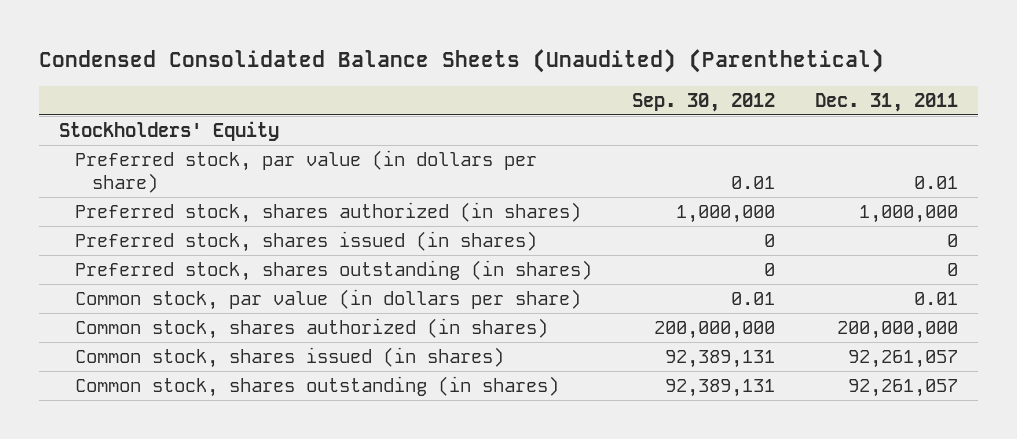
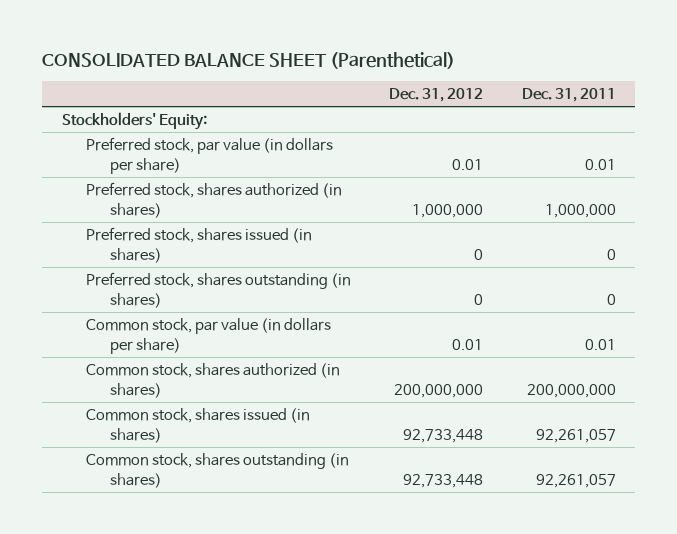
[38,49,884,74] Condensed Consolidated Balance Sheets (Unaudited) (Parenthetical) -> [42,51,456,69] CONSOLIDATED BALANCE SHEET (Parenthetical)
[632,92,776,112] Sep. 30, 2012 -> none
none -> [389,88,484,103] Dec. 31, 2012
[58,120,279,141] Stockholders' Equity -> [61,112,207,131] Stockholders' Equity:

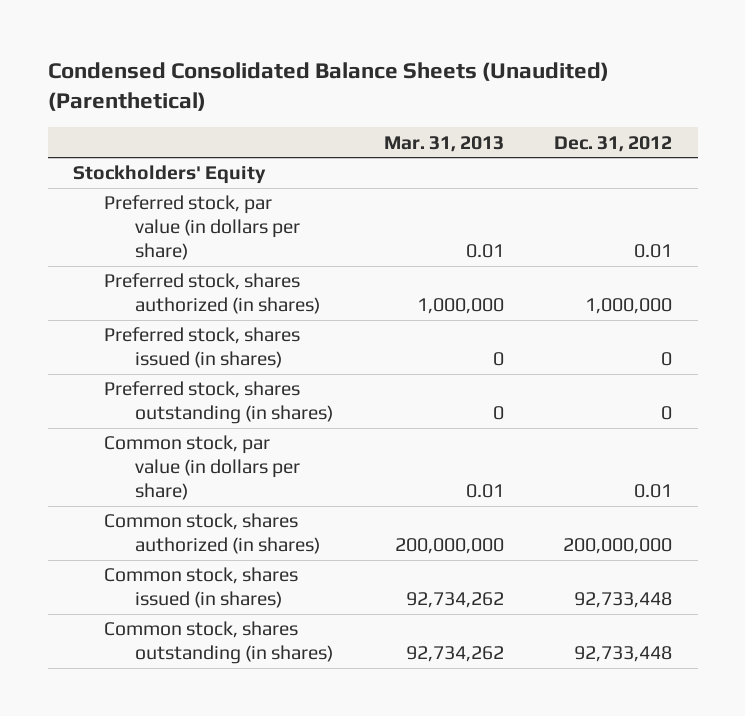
[42,51,456,69] CONSOLIDATED BALANCE SHEET (Parenthetical) -> [47,61,609,111] Condensed Consolidated Balance Sheets (Unaudited) (Parenthetical)
[521,88,616,103] Dec. 31, 2011 -> none
none -> [383,135,504,152] Mar. 31, 2013
[61,112,207,131] Stockholders' Equity: -> [72,165,266,185] Stockholders' Equity

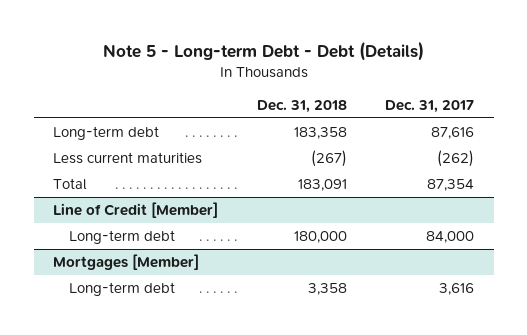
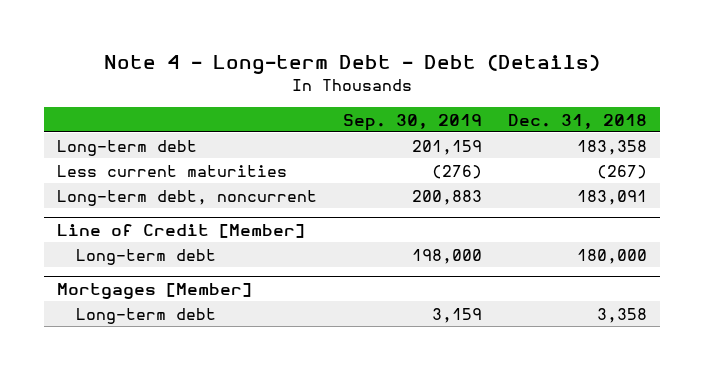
[102,40,424,61] Note 5 - Long-term Debt - Debt (Details) -> [103,53,600,74] Note 4 - Long-term Debt - Debt (Details)
[385,99,475,113] Dec. 31, 2017 -> none
none -> [342,113,482,131] Sep. 30, 2019
[52,178,87,191] Total -> [56,189,317,206] Long-term debt, noncurrent

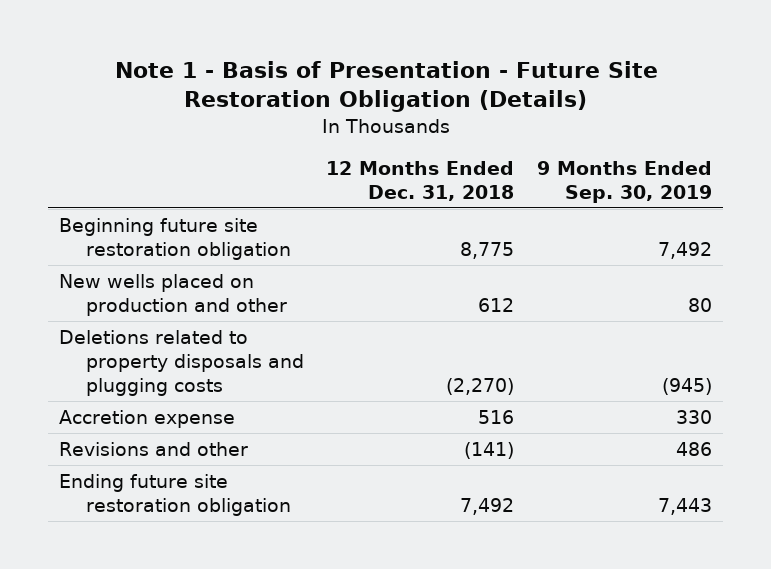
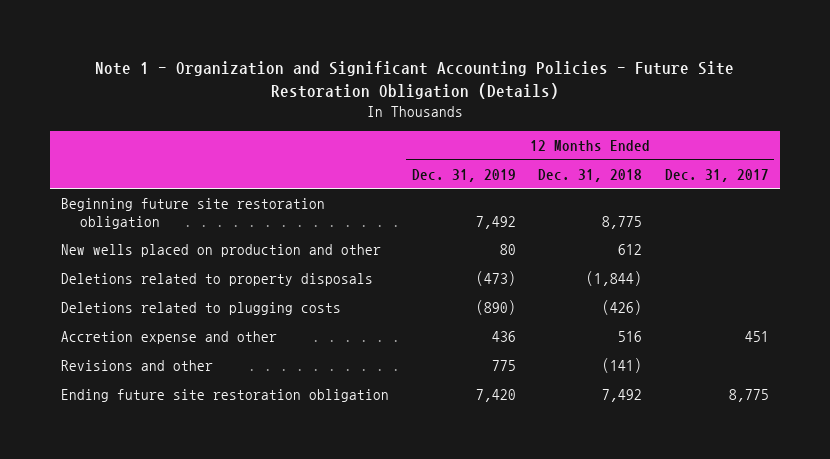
[114,60,658,113] Note 1 - Basis of Presentation - Future Site Restoration Obligation (Details) -> [94,61,734,100] Note 1 - Organization and Significant Accounting Policies - Future Site Restoration Obligation (Details)
[536,161,712,203] 9 Months Ended Sep. 30, 2019 -> none
none -> [411,168,516,182] Dec. 31, 2019
none -> [664,168,769,182] Dec. 31, 2017
[59,329,305,396] Deletions related to property disposals and plugging costs -> [61,273,374,287] Deletions related to property disposals
[446,377,515,395] (2,270) -> [586,271,643,287] (1,844)
none -> [61,302,342,316] Deletions related to plugging costs
[59,409,236,428] Accretion expense -> [61,331,278,345] Accretion expense and other

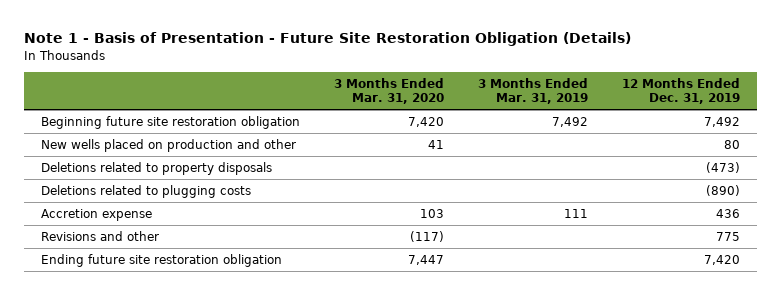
[94,61,734,100] Note 1 - Organization and Significant Accounting Policies - Future Site Restoration Obligation (Details) -> [24,32,632,47] Note 1 - Basis of Presentation - Future Site Restoration Obligation (Details)
[538,168,643,182] Dec. 31, 2018 -> none
[664,168,769,182] Dec. 31, 2017 -> none
none -> [334,77,445,105] 3 Months Ended Mar. 31, 2020
none -> [478,77,589,105] 3 Months Ended Mar. 31, 2019
[61,331,278,345] Accretion expense and other -> [41,208,153,221] Accretion expense

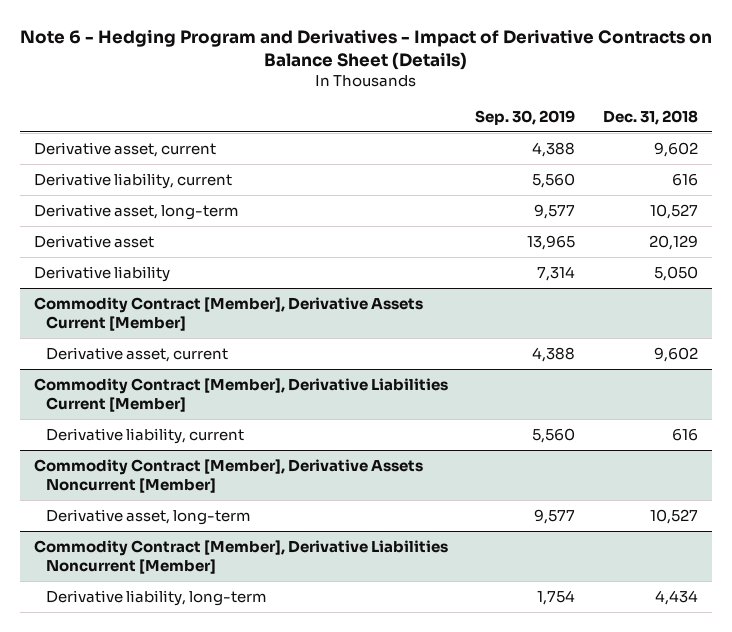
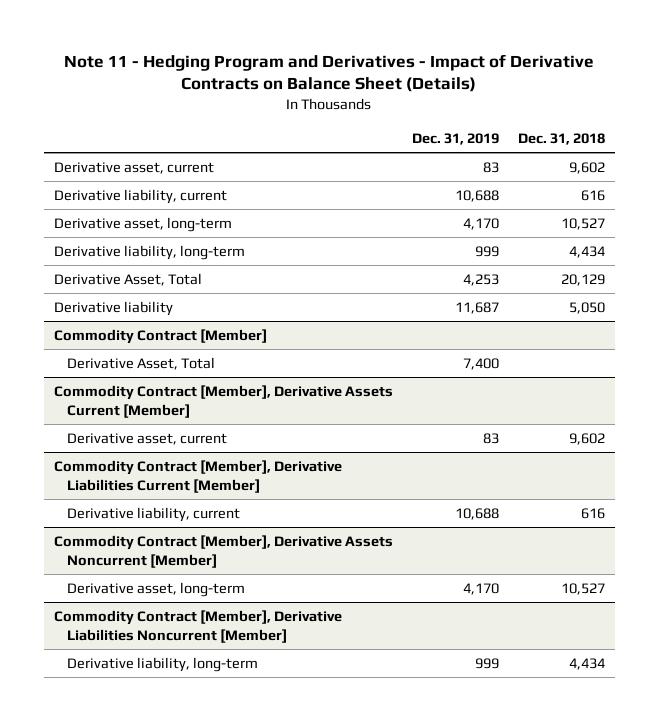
[19,28,712,70] Note 6 - Hedging Program and Derivatives - Impact of Derivative Contracts on Balance Sheet (Details) -> [64,53,595,93] Note 11 - Hedging Program and Derivatives - Impact of Derivative Contracts on Balance Sheet (Details)
[475,109,576,125] Sep. 30, 2019 -> none
none -> [411,132,499,145] Dec. 31, 2019
none -> [53,244,245,260] Derivative liability, long-term
[33,234,154,248] Derivative asset -> [53,272,202,286] Derivative Asset, Total
none -> [53,328,267,344] Commodity Contract [Member]
none -> [66,356,215,370] Derivative Asset, Total

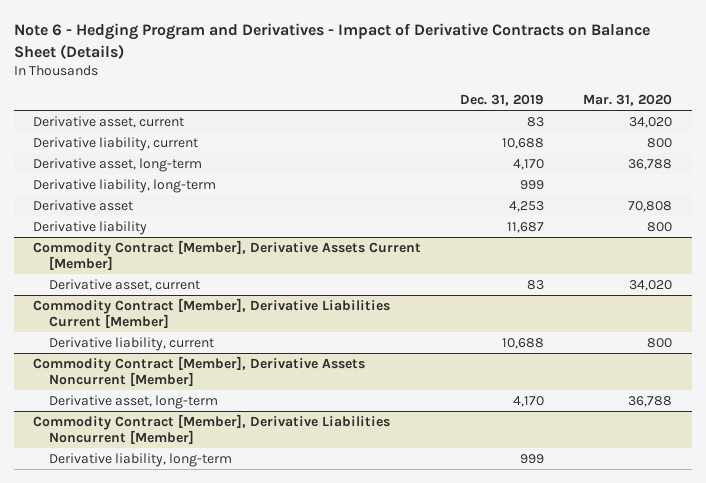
[64,53,595,93] Note 11 - Hedging Program and Derivatives - Impact of Derivative Contracts on Balance Sheet (Details) -> [13,23,650,59] Note 6 - Hedging Program and Derivatives - Impact of Derivative Contracts on Balance Sheet (Details)
[518,132,606,145] Dec. 31, 2018 -> none
none -> [583,94,673,107] Mar. 31, 2020
[53,272,202,286] Derivative Asset, Total -> [33,199,134,211] Derivative asset
[53,328,267,344] Commodity Contract [Member] -> none
[66,356,215,370] Derivative Asset, Total -> none

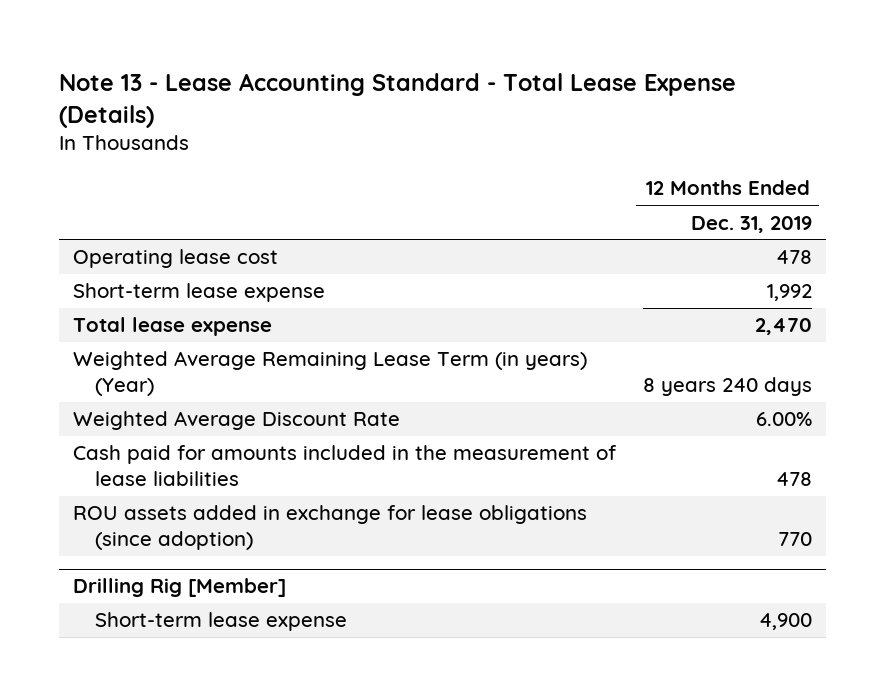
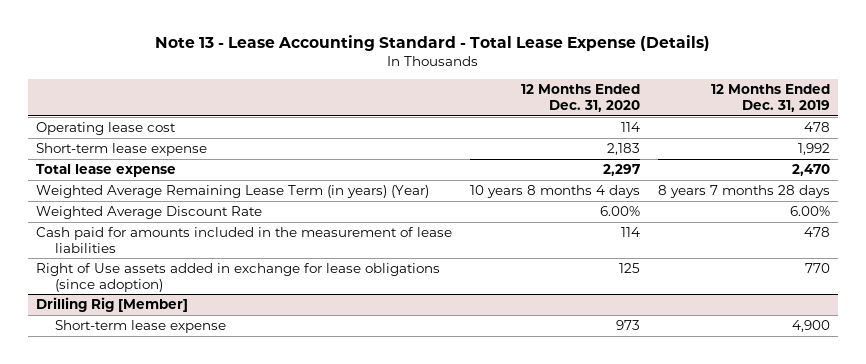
none -> [520,84,640,113] 12 Months Ended Dec. 31, 2020
[643,377,813,397] 8 years 240 days -> [657,185,830,199] 8 years 7 months 28 days
[72,505,587,551] ROU assets added in exchange for lease obligations (since adoption) -> [36,263,441,292] Right of Use assets added in exchange for lease obligations (since adoption)

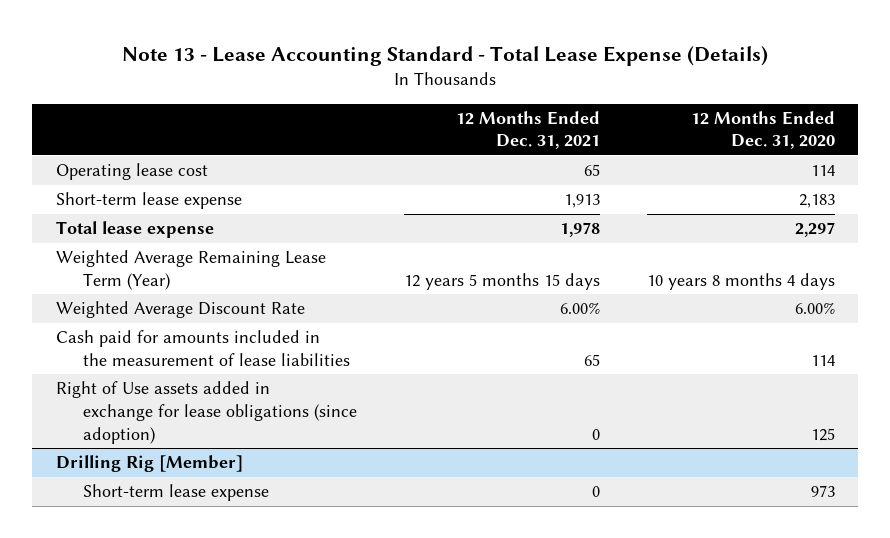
[710,84,830,113] 12 Months Ended Dec. 31, 2019 -> none
none -> [455,110,600,150] 12 Months Ended Dec. 31, 2021
[36,185,430,199] Weighted Average Remaining Lease Term (in years) (Year) -> [55,250,326,290] Weighted Average Remaining Lease Term (Year)

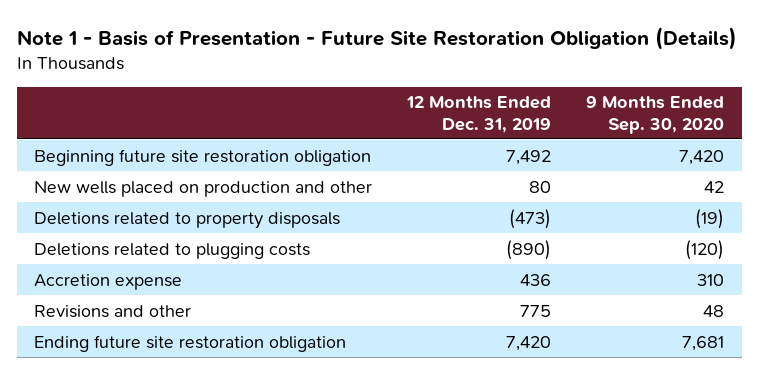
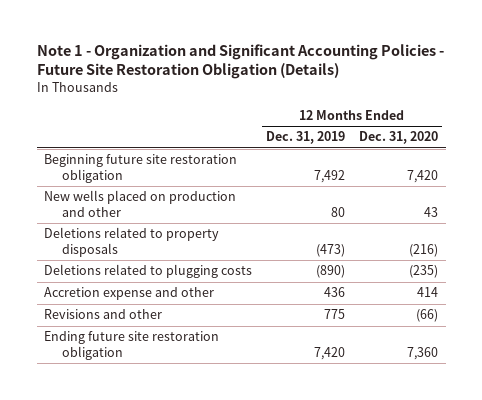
[16,26,737,50] Note 1 - Basis of Presentation - Future Site Restoration Obligation (Details) -> [36,43,444,80] Note 1 - Organization and Significant Accounting Policies - Future Site Restoration Obligation (Details)
[586,96,725,134] 9 Months Ended Sep. 30, 2020 -> none
none -> [359,131,439,145] Dec. 31, 2020
[34,273,183,290] Accretion expense -> [43,287,214,301] Accretion expense and other

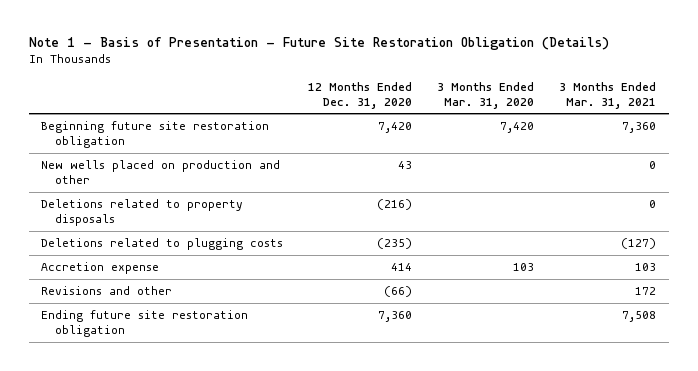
[36,43,444,80] Note 1 - Organization and Significant Accounting Policies - Future Site Restoration Obligation (Details) -> [28,37,609,51] Note 1 - Basis of Presentation - Future Site Restoration Obligation (Details)
[266,131,346,145] Dec. 31, 2019 -> none
none -> [437,81,535,109] 3 Months Ended Mar. 31, 2020
none -> [559,81,657,109] 3 Months Ended Mar. 31, 2021
[43,287,214,301] Accretion expense and other -> [41,261,160,274] Accretion expense

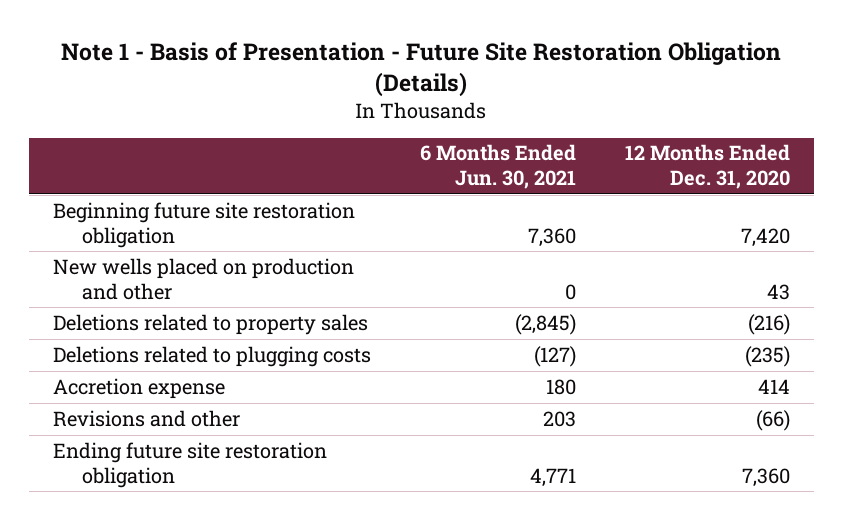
[437,81,535,109] 3 Months Ended Mar. 31, 2020 -> none
[559,81,657,109] 3 Months Ended Mar. 31, 2021 -> none
none -> [419,144,576,190] 6 Months Ended Jun. 30, 2021
[41,198,244,226] Deletions related to property disposals -> [53,313,369,335] Deletions related to property sales

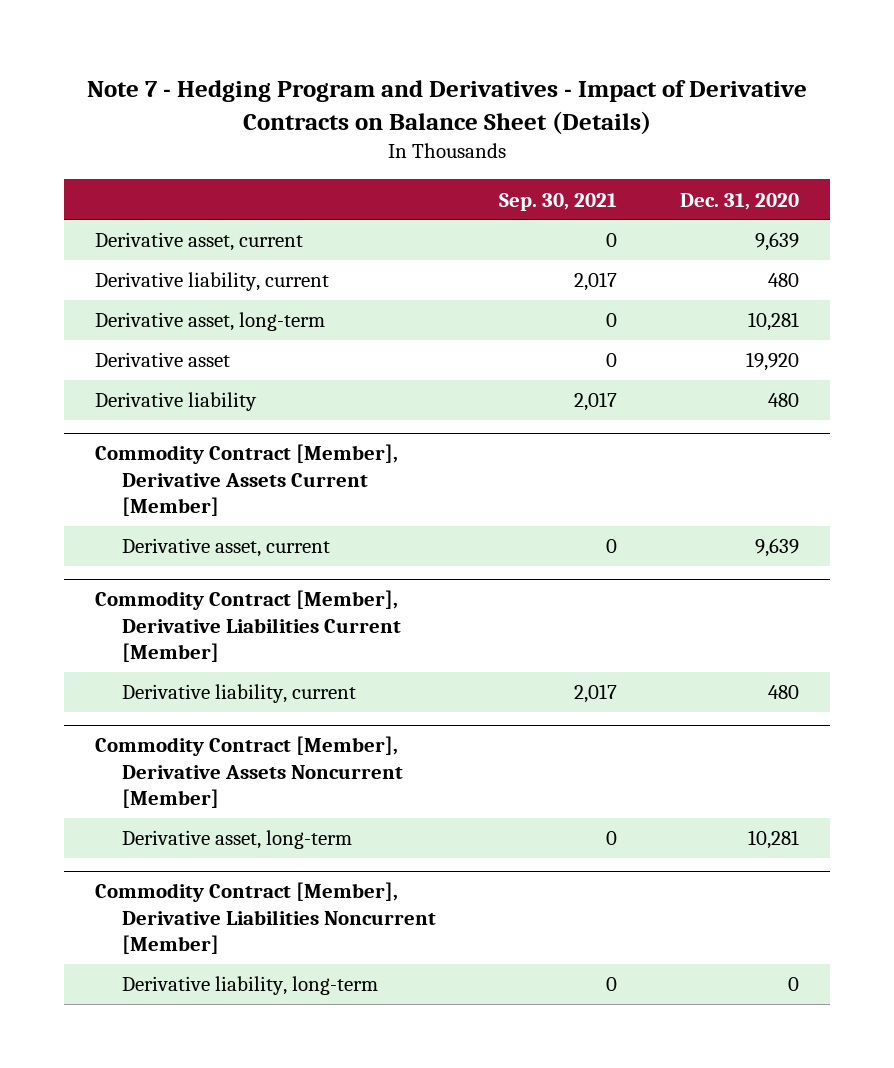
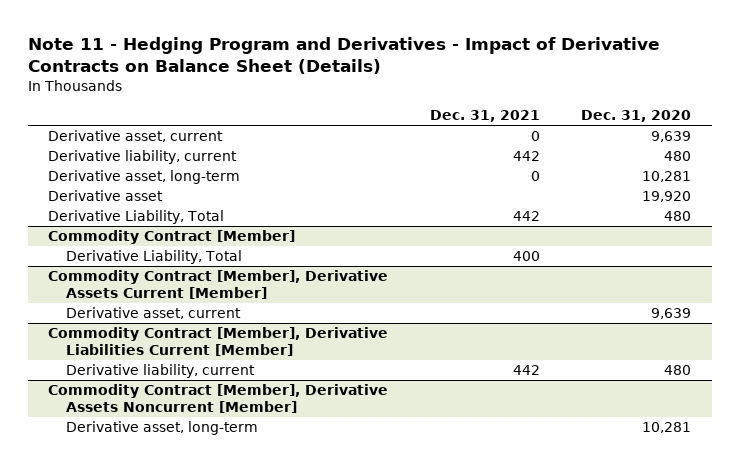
[86,79,807,135] Note 7 - Hedging Program and Derivatives - Impact of Derivative Contracts on Balance Sheet (Details) -> [27,36,660,74] Note 11 - Hedging Program and Derivatives - Impact of Derivative Contracts on Balance Sheet (Details)
[498,192,617,211] Sep. 30, 2021 -> none
none -> [429,110,540,123] Dec. 31, 2021
[95,392,258,412] Derivative liability -> [48,210,225,225] Derivative Liability, Total
none -> [48,230,296,245] Commodity Contract [Member]
none -> [65,250,242,265] Derivative Liability, Total
[95,882,436,955] Commodity Contract [Member], Derivative Liabilities Noncurrent [Member] -> none
[121,976,378,996] Derivative liability, long-term -> none

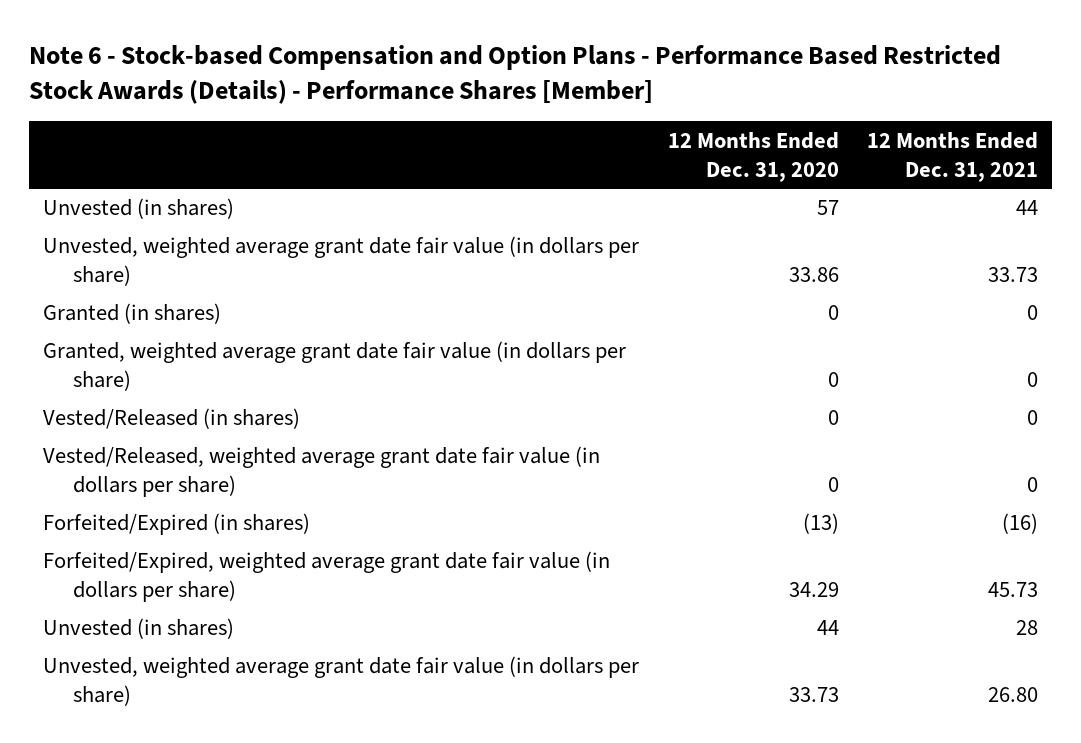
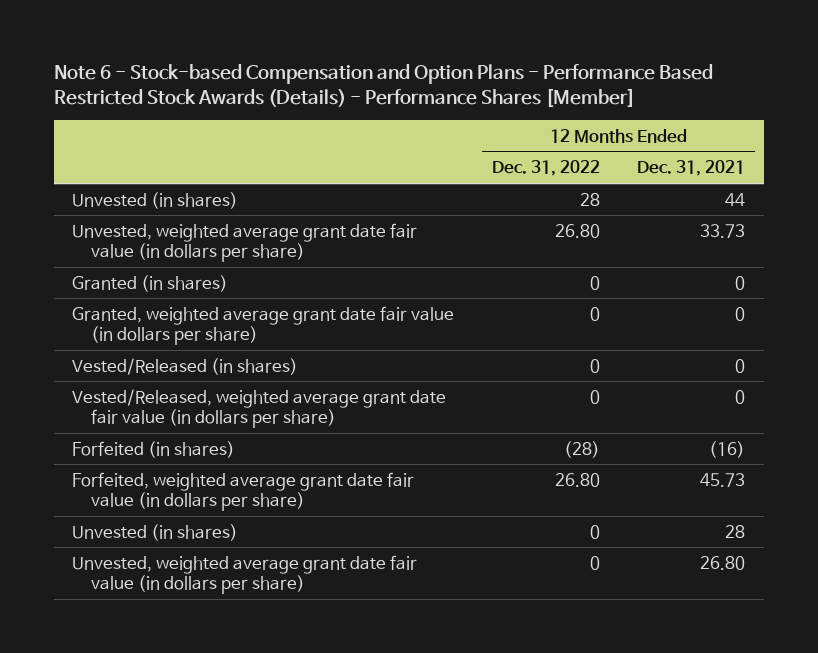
[667,131,839,182] 12 Months Ended Dec. 31, 2020 -> none
none -> [491,160,600,177] Dec. 31, 2022
[43,513,311,536] Forfeited/Expired (in shares) -> [72,440,236,458] Forfeited (in shares)
[43,551,611,603] Forfeited/Expired, weighted average grant date fair value (in dollars per share) -> [72,471,415,511] Forfeited, weighted average grant date fair value (in dollars per share)

